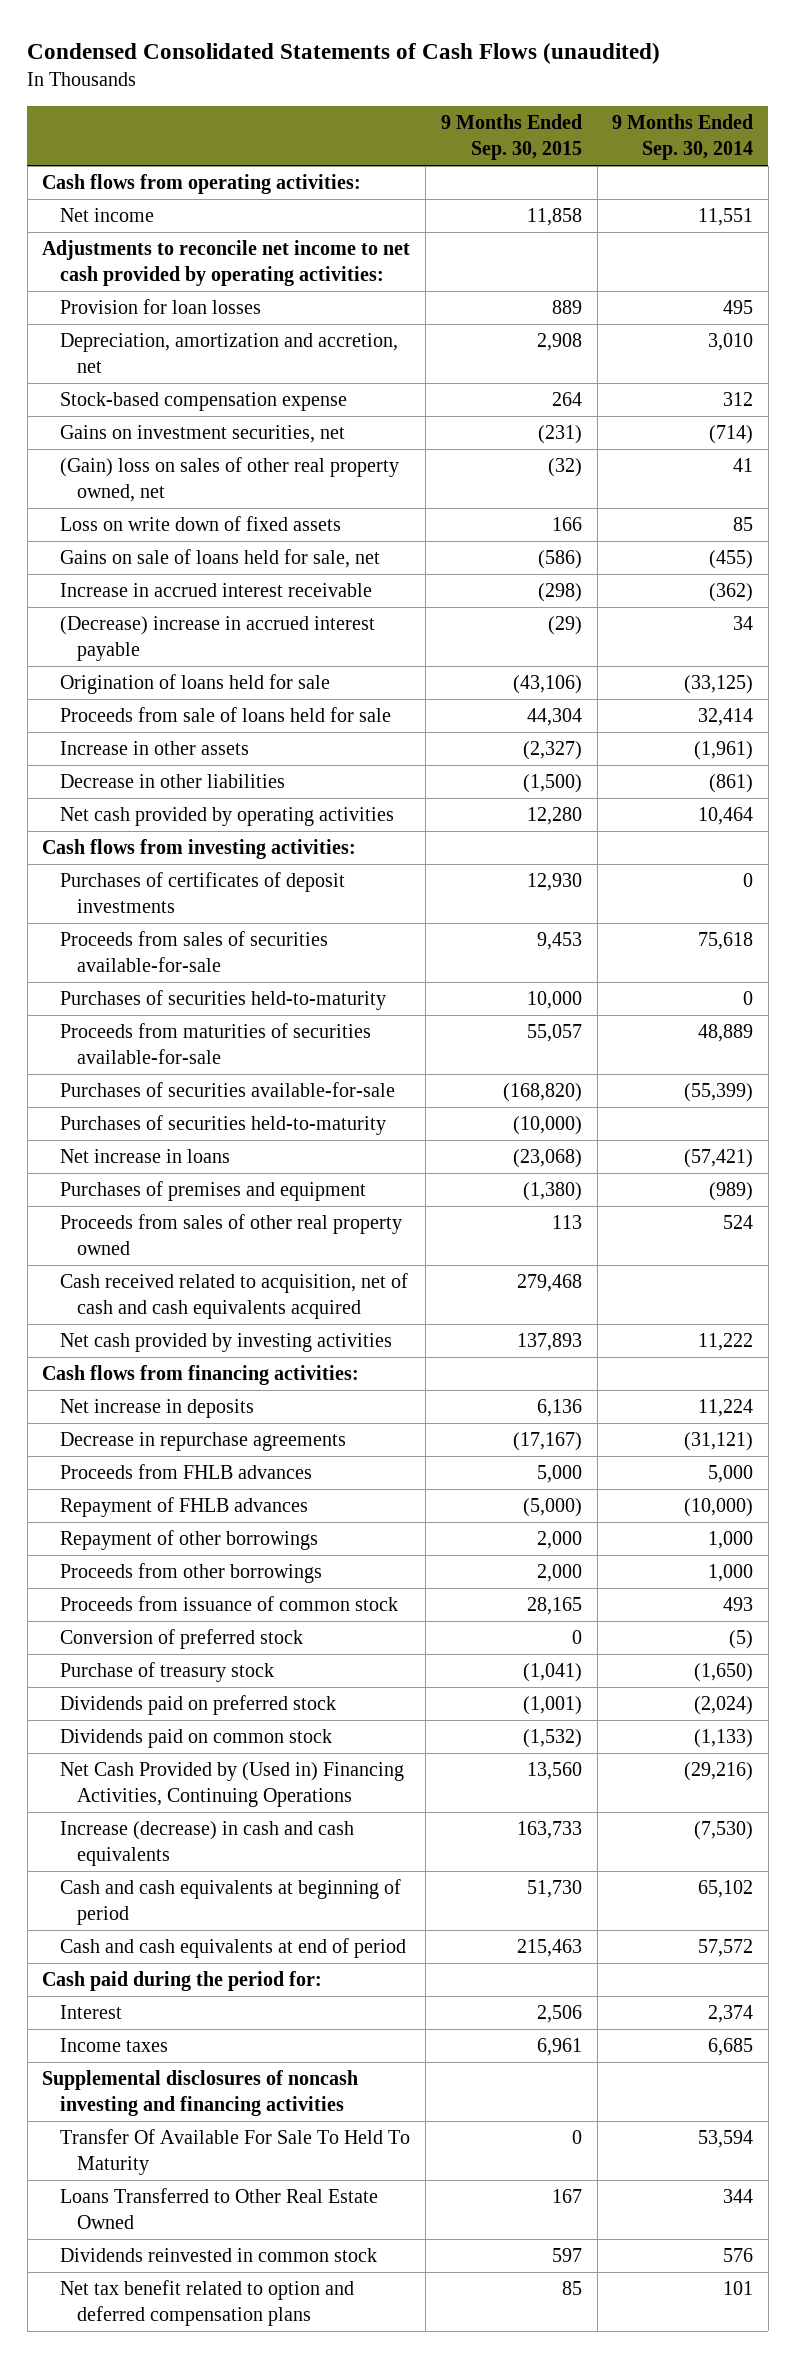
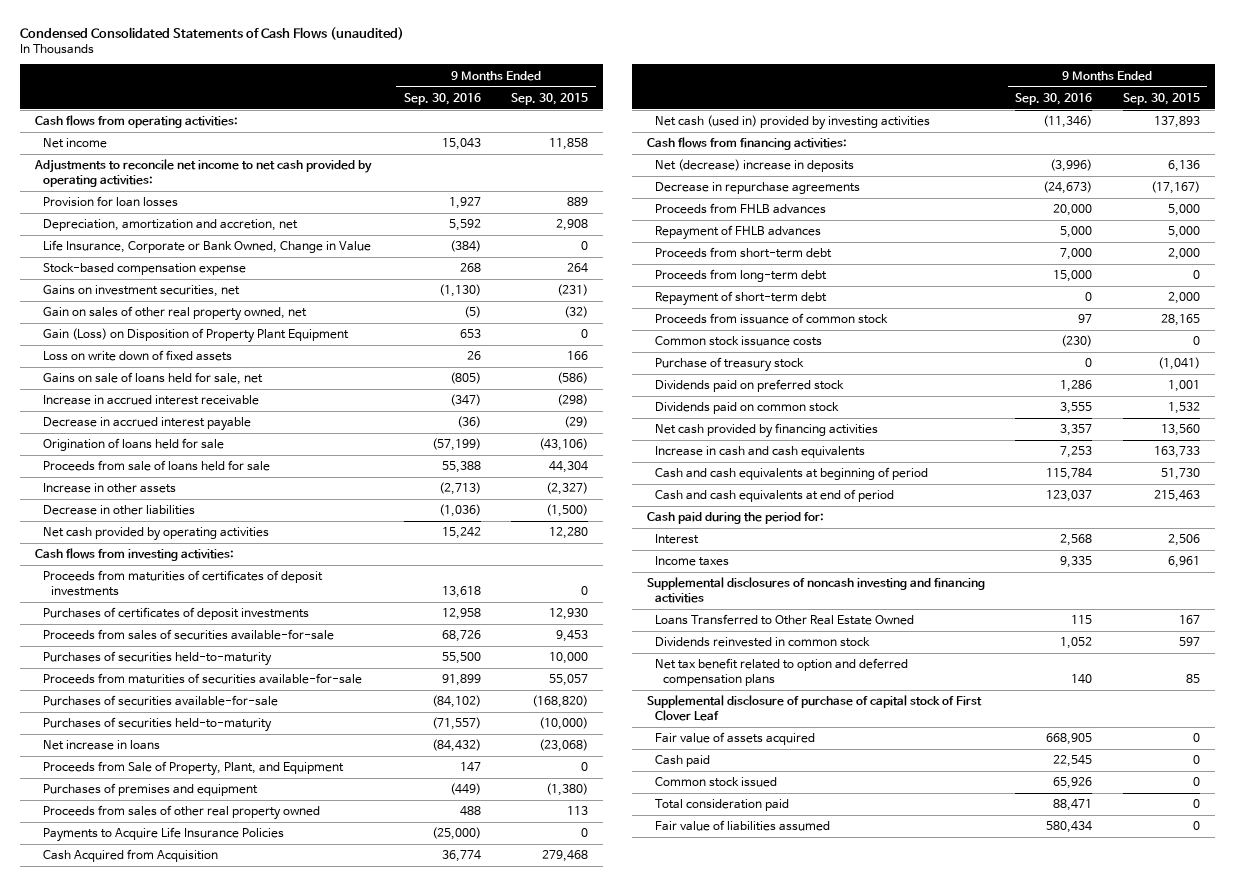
[612,113,754,161] 9 Months Ended Sep. 30, 2014 -> none
none -> [403,92,481,105] Sep. 30, 2016
none -> [43,240,372,254] Life Insurance, Corporate or Bank Owned, Change in Value
[59,457,399,503] (Gain) loss on sales of other real property owned, net -> [43,306,308,322] Gain on sales of other real property owned, net
none -> [43,328,350,344] Gain (Loss) on Disposition of Property Plant Equipment
[59,616,375,662] (Decrease) increase in accrued interest payable -> [43,417,252,432] Decrease in accrued interest payable
none -> [43,570,324,596] Proceeds from maturities of certificates of deposit investments
none -> [43,761,345,777] Proceeds from Sale of Property, Plant, and Equipment
none -> [43,827,285,843] Payments to Acquire Life Insurance Policies
[59,1273,408,1320] Cash received related to acquisition, net of cash and cash equivalents acquired -> [43,849,219,863] Cash Acquired from Acquisition
[59,1333,392,1353] Net cash provided by investing activities -> [654,115,930,131] Net cash (used in) provided by investing activities
[59,1399,254,1419] Net increase in deposits -> [654,159,854,173] Net (decrease) increase in deposits
[59,1563,322,1584] Proceeds from other borrowings -> none
[522,1498,582,1518] (5,000) -> [1167,226,1200,239] 5,000
none -> [654,247,832,259] Proceeds from short-term debt
none -> [654,269,827,283] Proceeds from long-term debt
[59,1530,318,1551] Repayment of other borrowings -> [654,291,827,307] Repayment of short-term debt
[59,1629,303,1650] Conversion of preferred stock -> none
none -> [654,336,822,347] Common stock issuance costs
[522,1696,582,1716] (1,001) -> [1167,380,1200,393] 1,001
[522,1729,582,1749] (1,532) -> [1167,402,1200,415] 1,532
[59,1762,404,1808] Net Cash Provided by (Used in) Financing Activities, Continuing Operations -> [654,423,878,439] Net cash provided by financing activities
[59,1821,354,1867] Increase (decrease) in cash and cash equivalents -> [654,446,865,459] Increase in cash and cash equivalents
[59,2129,410,2176] Transfer Of Available For Sale To Held To Maturity -> none
none -> [646,695,982,721] Supplemental disclosure of purchase of capital stock of First Clover Leaf
none -> [654,732,815,746] Fair value of assets acquired
none -> [654,755,710,768] Cash paid
none -> [654,777,777,788] Common stock issued
none -> [654,799,789,812] Total consideration paid
none -> [654,820,830,832] Fair value of liabilities assumed

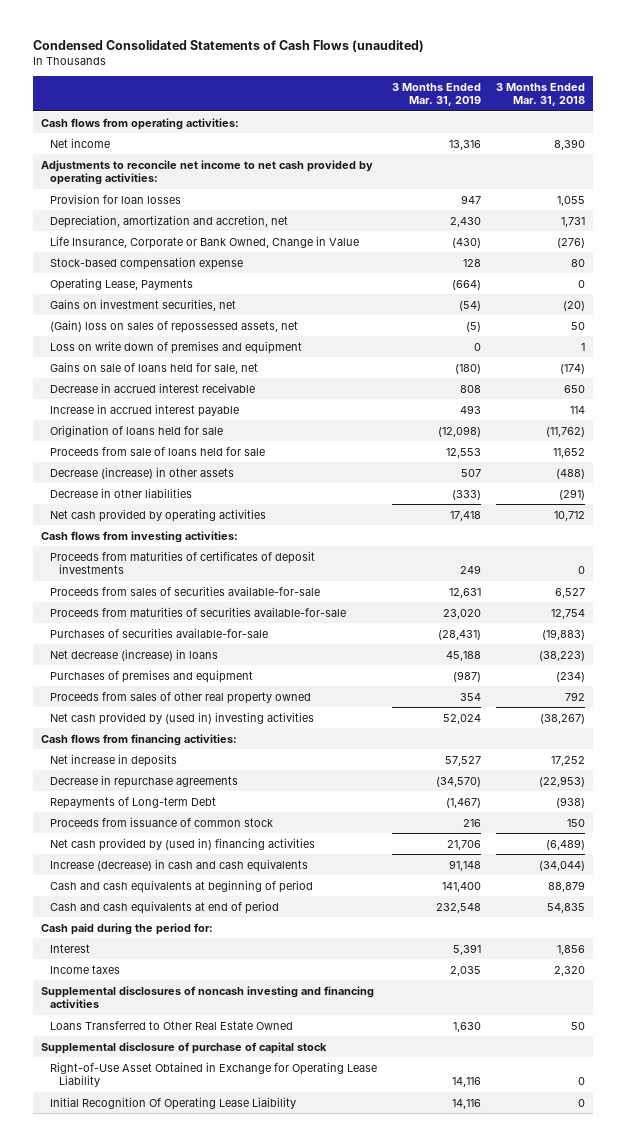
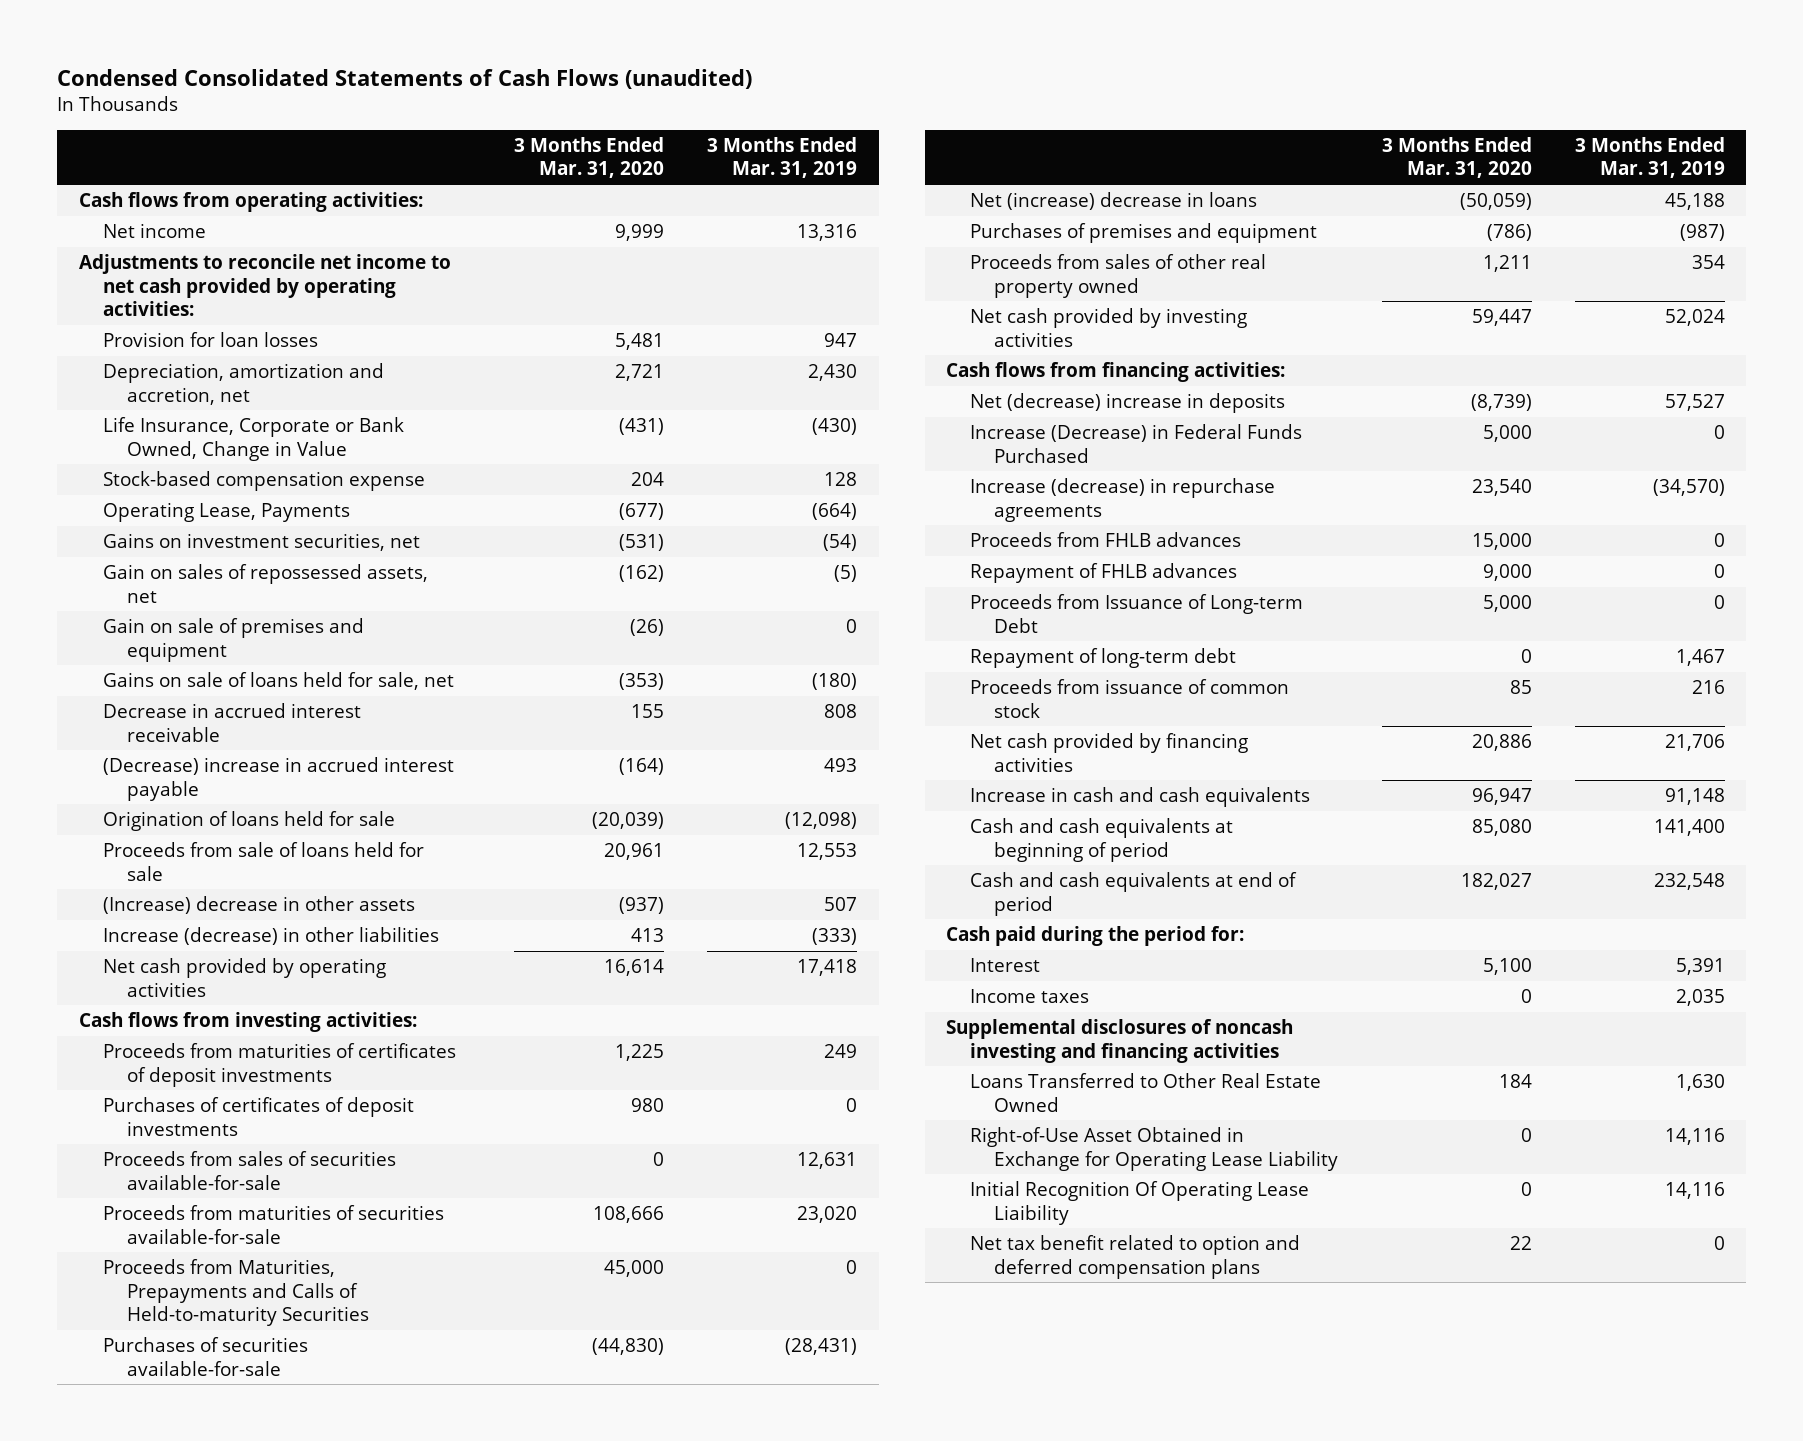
[496,82,586,107] 3 Months Ended Mar. 31, 2018 -> none
none -> [513,136,664,179] 3 Months Ended Mar. 31, 2020
[50,319,299,333] (Gain) loss on sales of repossessed assets, net -> [102,563,428,603] Gain on sales of repossessed assets, net
[50,340,303,354] Loss on write down of premises and equipment -> [102,617,364,662] Gain on sale of premises and equipment
[50,403,240,417] Increase in accrued interest payable -> [102,756,454,801] (Decrease) increase in accrued interest payable
[50,466,235,479] Decrease (increase) in other assets -> [102,895,415,914] (Increase) decrease in other assets
[50,487,193,498] Decrease in other liabilities -> [102,926,439,945] Increase (decrease) in other liabilities
none -> [102,1096,414,1136] Purchases of certificates of deposit investments
none -> [102,1258,369,1327] Proceeds from Maturities, Prepayments and Calls of Held-to-maturity Securities
[50,648,219,661] Net decrease (increase) in loans -> [970,191,1258,210] Net (increase) decrease in loans
[50,711,315,725] Net cash provided by (used in) investing activities -> [970,307,1248,347] Net cash provided by investing activities
[50,753,178,767] Net increase in deposits -> [970,392,1286,413] Net (decrease) increase in deposits
none -> [970,423,1303,463] Increase (Decrease) in Federal Funds Purchased
[50,774,239,788] Decrease in repurchase agreements -> [970,477,1276,522] Increase (decrease) in repurchase agreements
none -> [970,531,1242,547] Proceeds from FHLB advances
none -> [970,562,1238,583] Repayment of FHLB advances
none -> [970,593,1304,633] Proceeds from Issuance of Long-term Debt
[50,796,217,809] Repayments of Long-term Debt -> [970,647,1237,668] Repayment of long-term debt
[446,797,482,808] (1,467) -> [1675,648,1725,666] 1,467
[50,837,316,851] Net cash provided by (used in) financing activities -> [970,732,1249,772] Net cash provided by financing activities
[50,858,309,872] Increase (decrease) in cash and cash equivalents -> [970,786,1311,807] Increase in cash and cash equivalents
[40,1041,327,1054] Supplemental disclosure of purchase of capital stock -> none
none -> [970,1234,1301,1279] Net tax benefit related to option and deferred compensation plans

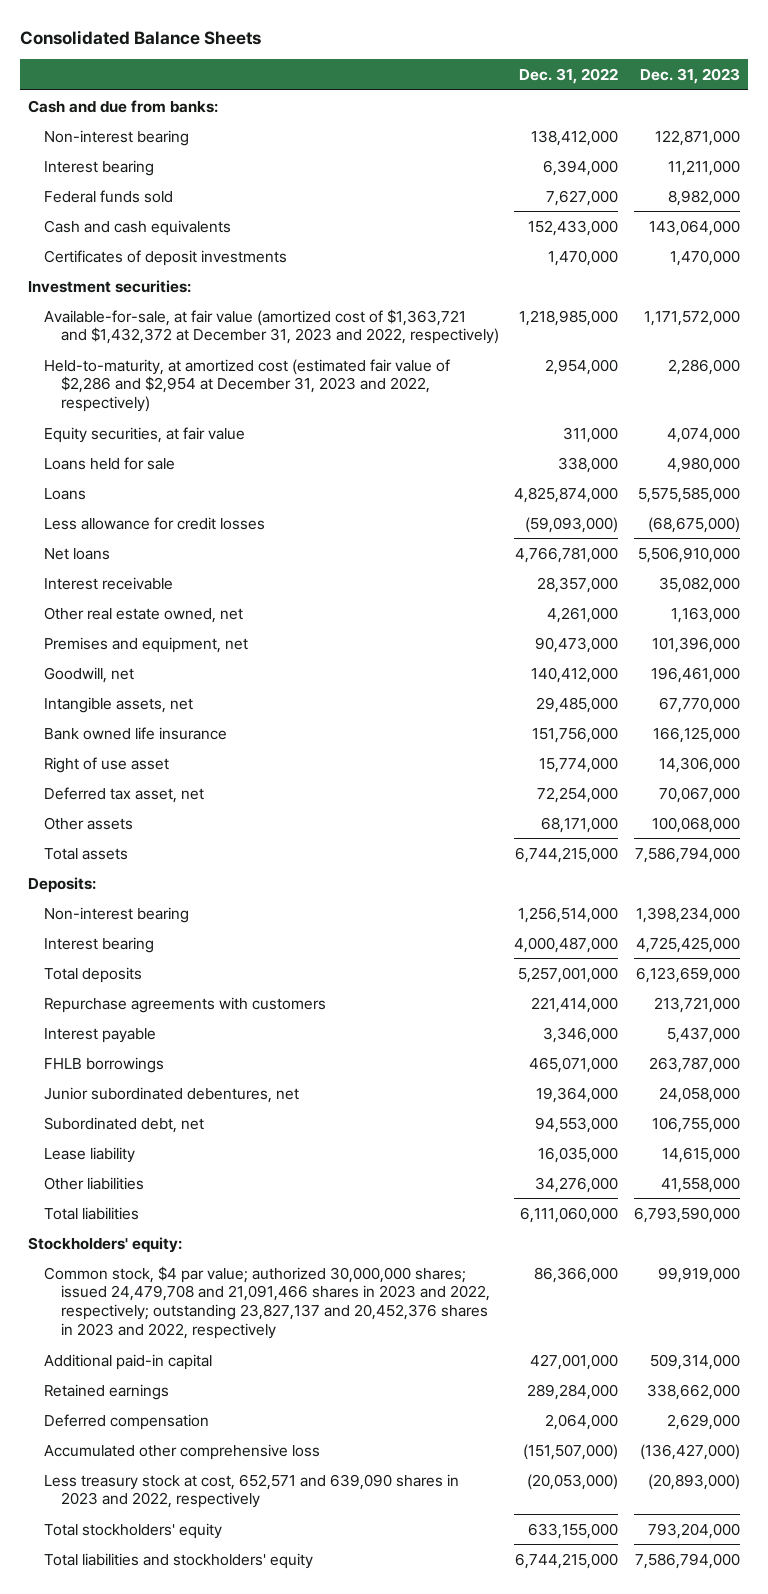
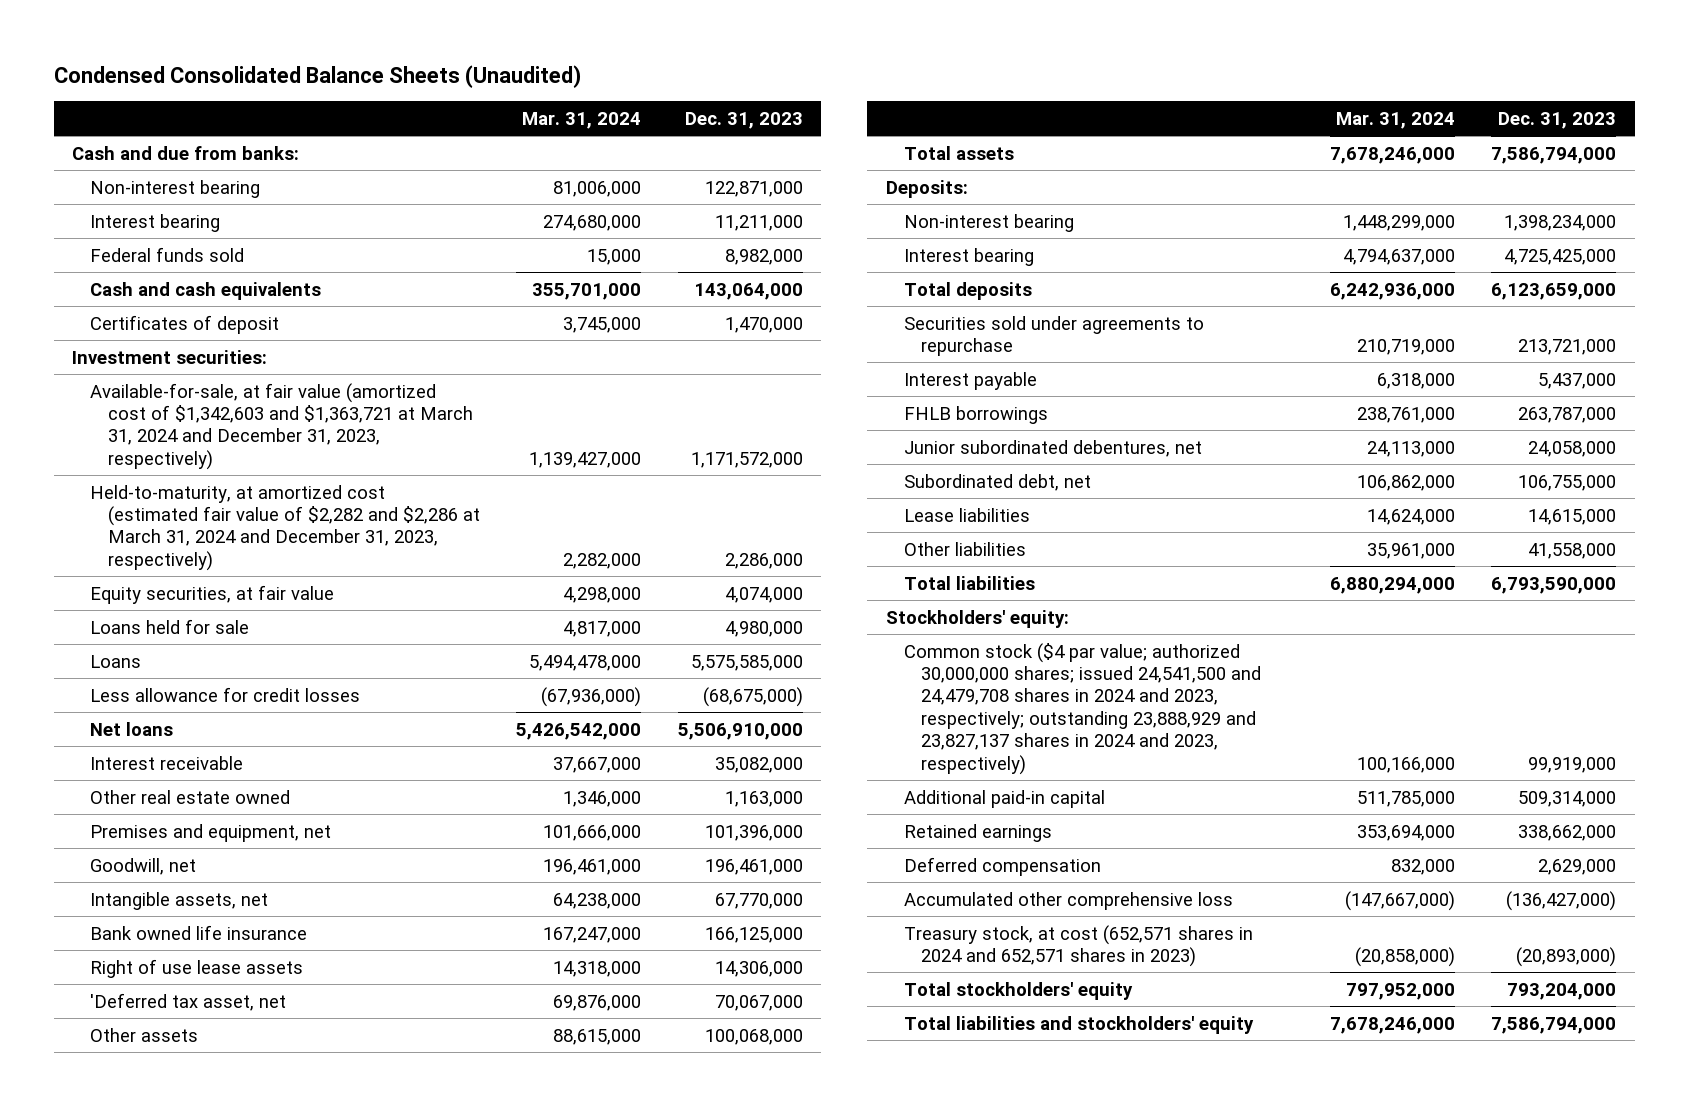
[20,29,262,45] Consolidated Balance Sheets -> [53,64,581,88] Condensed Consolidated Balance Sheets (Unaudited)
[519,67,619,84] Dec. 31, 2022 -> none
none -> [522,111,642,129] Mar. 31, 2024
[44,249,288,266] Certificates of deposit investments -> [89,314,279,334] Certificates of deposit
[44,308,499,345] Available-for-sale, at fair value (amortized cost of $1,363,721 and $1,432,372 at December 31, 2023 and 2022, respectively) -> [89,382,473,470] Available-for-sale, at fair value (amortized cost of $1,342,603 and $1,363,721 at March 31, 2024 and December 31, 2023, respectively)
[44,358,451,413] Held-to-maturity, at amortized cost (estimated fair value of $2,286 and $2,954 at December 31, 2023 and 2022, respectively) -> [89,484,480,571] Held-to-maturity, at amortized cost (estimated fair value of $2,282 and $2,286 at March 31, 2024 and December 31, 2023, respectively)
[44,606,244,623] Other real estate owned, net -> [89,789,290,804] Other real estate owned
[44,756,170,773] Right of use asset -> [89,958,303,978] Right of use lease assets
[44,786,205,803] Deferred tax asset, net -> [89,992,286,1011] 'Deferred tax asset, net
[44,996,327,1013] Repurchase agreements with customers -> [903,315,1204,356] Securities sold under agreements to repurchase
[44,1146,136,1163] Lease liability -> [903,507,1030,522] Lease liabilities
[44,1265,490,1340] Common stock, $4 par value; authorized 30,000,000 shares; issued 24,479,708 and 21,091,466 shares in 2023 and 2022, respectively; outstanding 23,827,137 and 20,452,376 shares in 2023 and 2022, respectively -> [903,642,1262,775] Common stock ($4 par value; authorized 30,000,000 shares; issued 24,541,500 and 24,479,708 shares in 2024 and 2023, respectively; outstanding 23,888,929 and 23,827,137 shares in 2024 and 2023, respectively)
[44,1473,460,1509] Less treasury stock at cost, 652,571 and 639,090 shares in 2023 and 2022, respectively -> [903,924,1253,967] Treasury stock, at cost (652,571 shares in 2024 and 652,571 shares in 2023)

